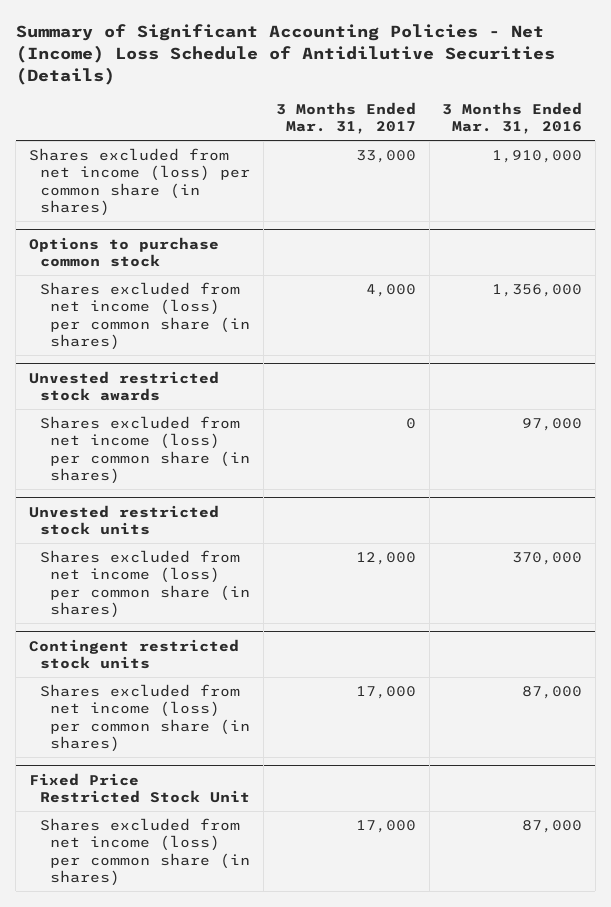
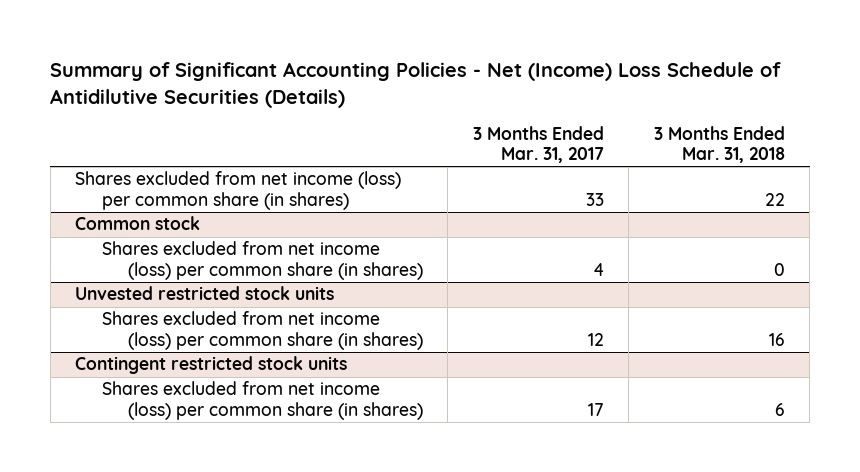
[442,101,583,135] 3 Months Ended Mar. 31, 2016 -> none
none -> [653,125,785,163] 3 Months Ended Mar. 31, 2018
[28,370,219,402] Unvested restricted stock awards -> none
[39,415,251,485] Shares excluded from net income (loss) per common share (in shares) -> none
[356,149,417,163] 33,000 -> [585,192,604,206] 33
[28,236,219,268] Options to purchase common stock -> [75,216,201,231] Common stock
[366,283,417,297] 4,000 -> [592,262,604,276] 4
[356,551,417,565] 12,000 -> [587,332,604,346] 12
[28,772,250,804] Fixed Price Restricted Stock Unit -> none
[39,817,251,887] Shares excluded from net income (loss) per common share (in shares) -> none
[356,685,417,699] 17,000 -> [587,402,604,416] 17

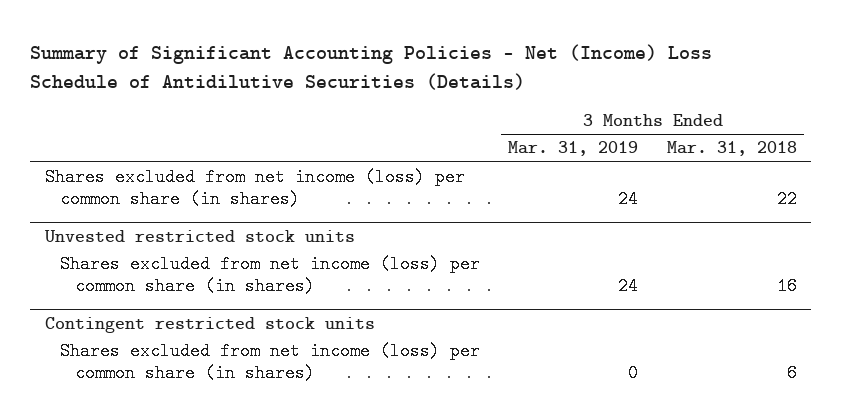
[472,125,604,163] 3 Months Ended Mar. 31, 2017 -> none
none -> [508,141,639,157] Mar. 31, 2019
[75,216,201,231] Common stock -> none
[101,241,423,280] Shares excluded from net income (loss) per common share (in shares) -> none

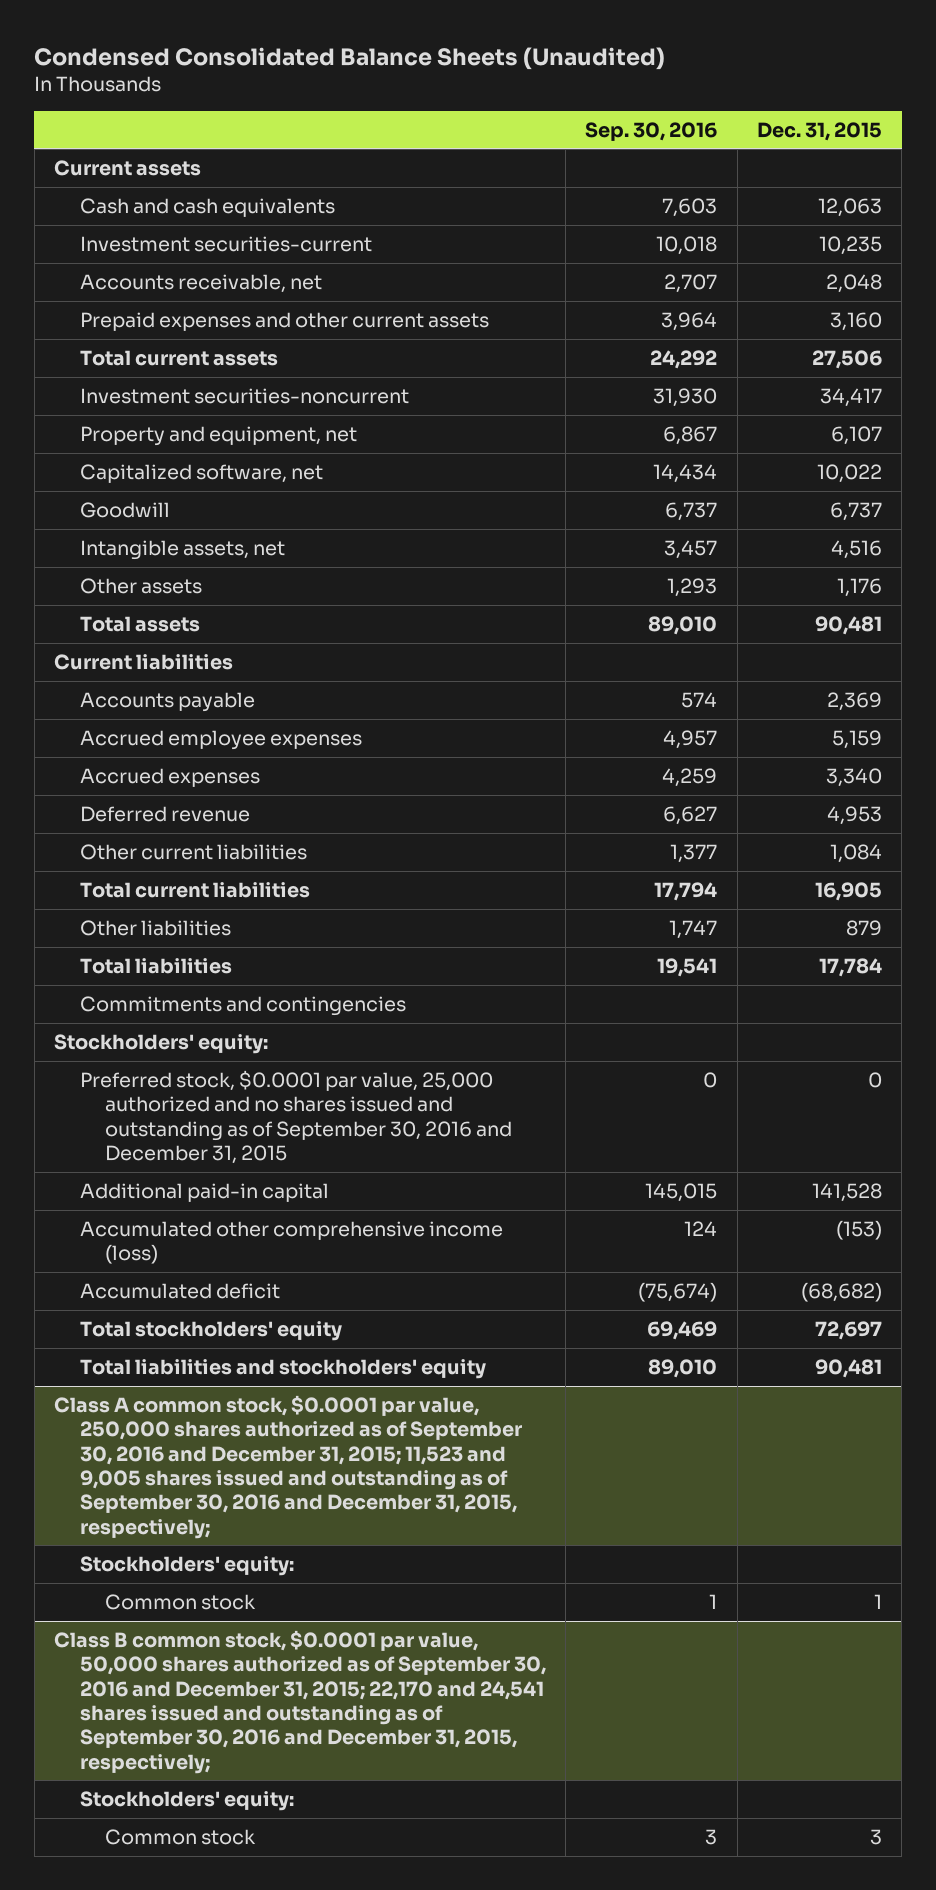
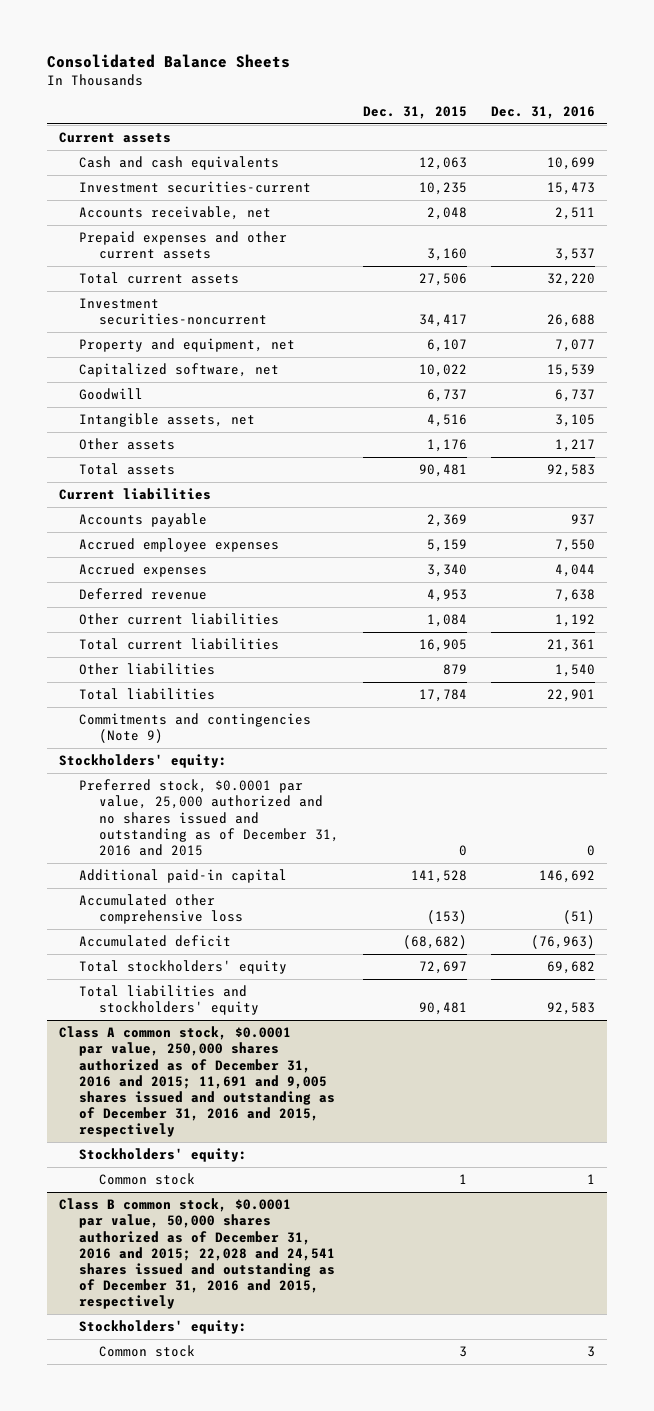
[34,46,666,70] Condensed Consolidated Balance Sheets (Unaudited) -> [46,54,290,69] Consolidated Balance Sheets
[585,121,718,141] Sep. 30, 2016 -> none
none -> [491,105,596,119] Dec. 31, 2016
[79,995,406,1016] Commitments and contingencies -> [78,713,311,744] Commitments and contingencies (Note 9)
[79,1069,513,1165] Preferred stock, $0.0001 par value, 25,000 authorized and no shares issued and outstanding as of September 30, 2016 and December 31, 2015 -> [78,779,339,856] Preferred stock, $0.0001 par value, 25,000 authorized and no shares issued and outstanding as of December 31, 2016 and 2015
[79,1220,503,1265] Accumulated other comprehensive income (loss) -> [78,894,243,925] Accumulated other comprehensive loss
[53,1394,522,1539] Class A common stock, $0.0001 par value, 250,000 shares authorized as of September 30, 2016 and December 31, 2015; 11,523 and 9,005 shares issued and outstanding as of September 30, 2016 and December 31, 2015, respectively; -> [58,1026,335,1138] Class A common stock, $0.0001 par value, 250,000 shares authorized as of December 31, 2016 and 2015; 11,691 and 9,005 shares issued and outstanding as of December 31, 2016 and 2015, respectively
[53,1629,546,1774] Class B common stock, $0.0001 par value, 50,000 shares authorized as of September 30, 2016 and December 31, 2015; 22,170 and 24,541 shares issued and outstanding as of September 30, 2016 and December 31, 2015, respectively; -> [58,1198,335,1310] Class B common stock, $0.0001 par value, 50,000 shares authorized as of December 31, 2016 and 2015; 22,028 and 24,541 shares issued and outstanding as of December 31, 2016 and 2015, respectively

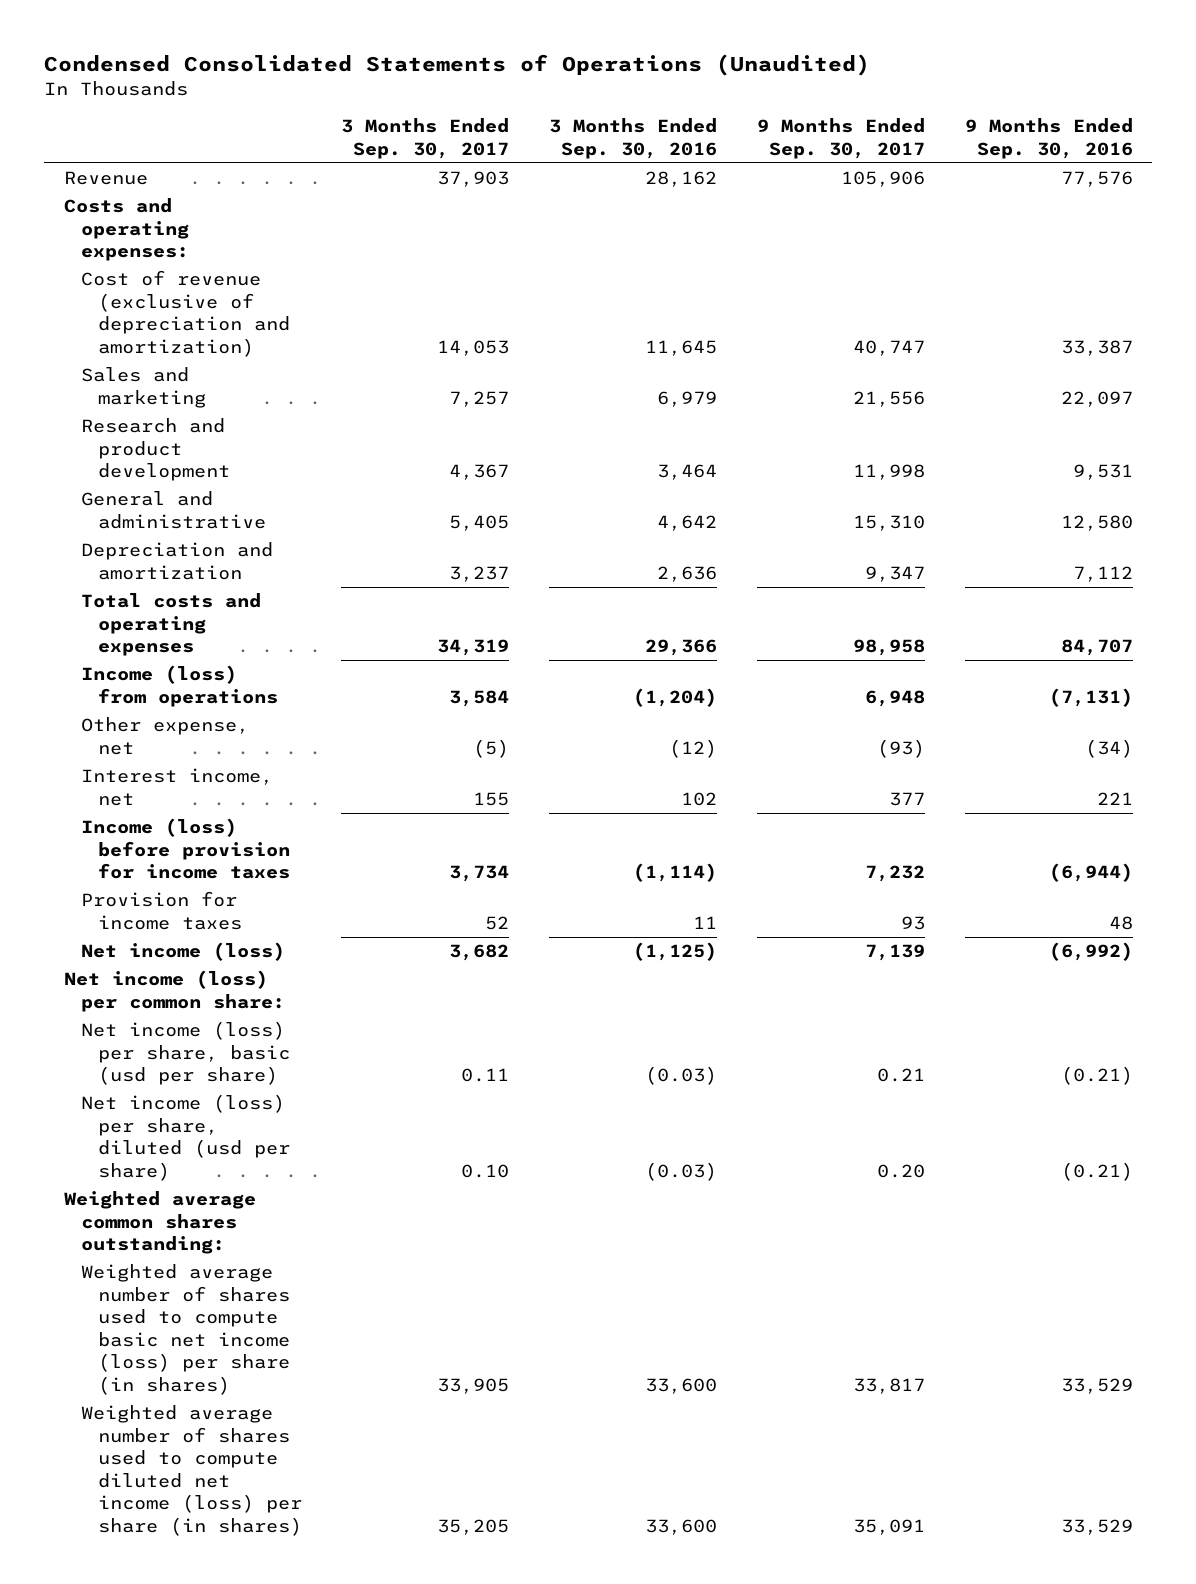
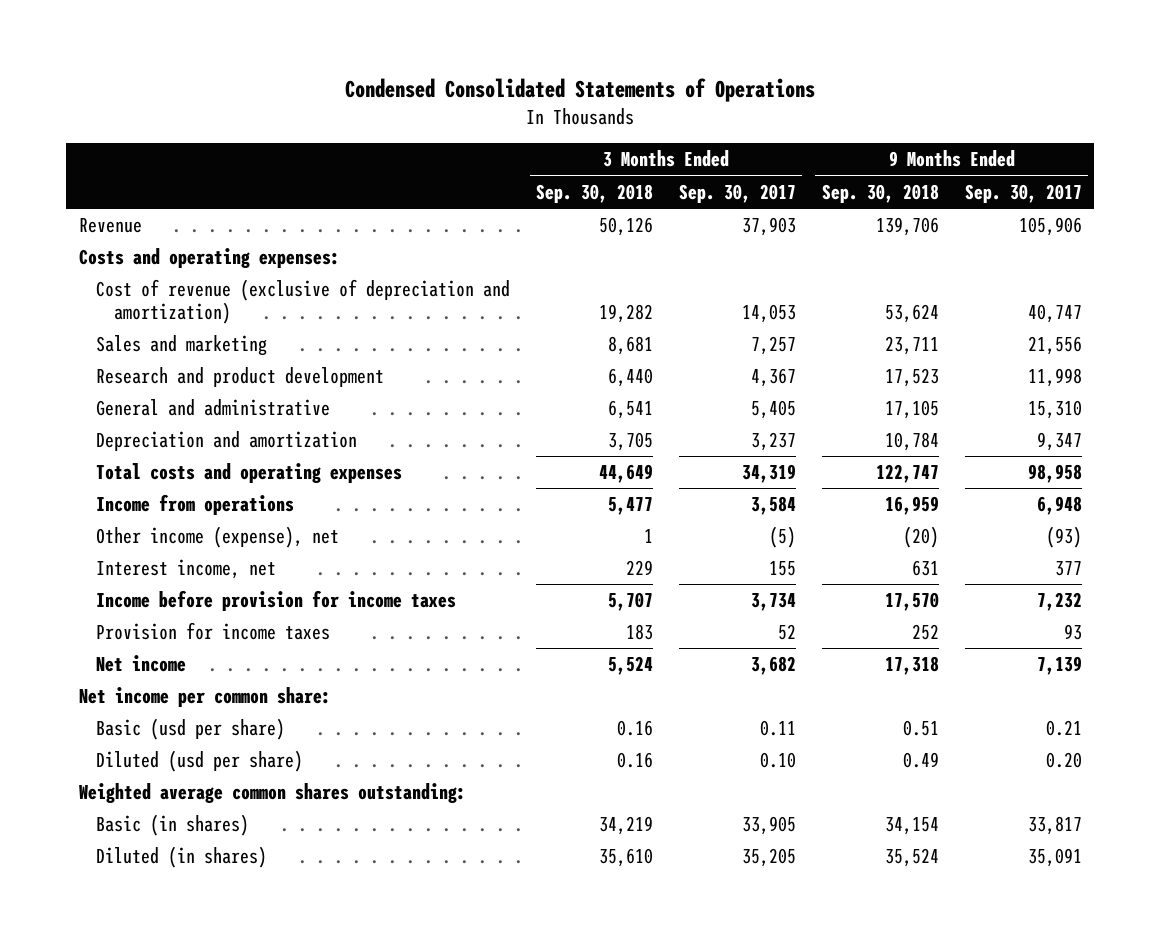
[43,54,870,77] Condensed Consolidated Statements of Operations (Unaudited) -> [345,77,816,102] Condensed Consolidated Statements of Operations
[549,118,718,159] 3 Months Ended Sep. 30, 2016 -> none
[964,118,1133,159] 9 Months Ended Sep. 30, 2016 -> none
none -> [536,183,654,203] Sep. 30, 2018
none -> [821,183,939,203] Sep. 30, 2018
[80,665,278,707] Income (loss) from operations -> [96,494,295,516] Income from operations
[80,717,249,755] Other expense, net -> [96,526,340,549] Other income (expense), net
[80,818,290,880] Income (loss) before provision for income taxes -> [96,590,457,612] Income before provision for income taxes
[80,942,285,962] Net income (loss) -> [96,655,187,673] Net income
[63,970,285,1012] Net income (loss) per common share: -> [78,687,331,708] Net income per common share:
[80,1021,290,1086] Net income (loss) per share, basic (usd per share) -> [96,718,286,741] Basic (usd per share)
[80,1094,290,1181] Net income (loss) per share, diluted (usd per share) -> [96,750,304,773] Diluted (usd per share)
[80,1264,290,1395] Weighted average number of shares used to compute basic net income (loss) per share (in shares) -> [96,814,250,837] Basic (in shares)
[80,1405,302,1536] Weighted average number of shares used to compute diluted net income (loss) per share (in shares) -> [96,846,268,869] Diluted (in shares)

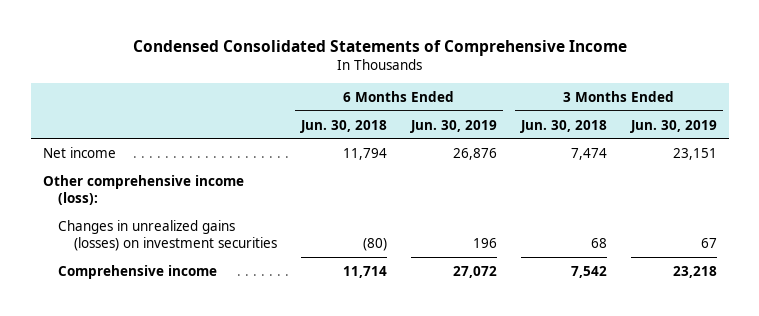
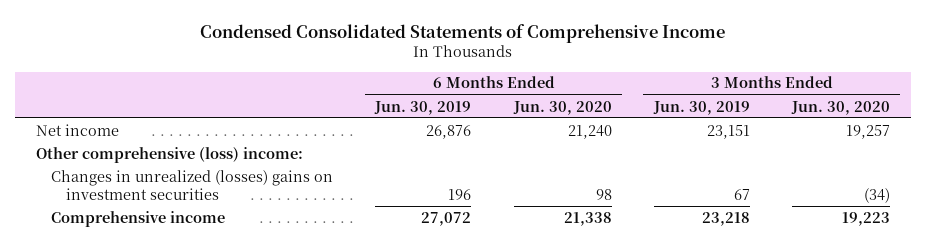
[299,119,387,133] Jun. 30, 2018 -> none
[519,119,607,133] Jun. 30, 2018 -> none
none -> [512,100,612,115] Jun. 30, 2020
none -> [790,100,890,115] Jun. 30, 2020
[42,174,244,205] Other comprehensive income (loss): -> [36,146,304,163] Other comprehensive (loss) income:
[58,219,277,251] Changes in unrealized gains (losses) on investment securities -> [51,169,334,200] Changes in unrealized (losses) gains on investment securities

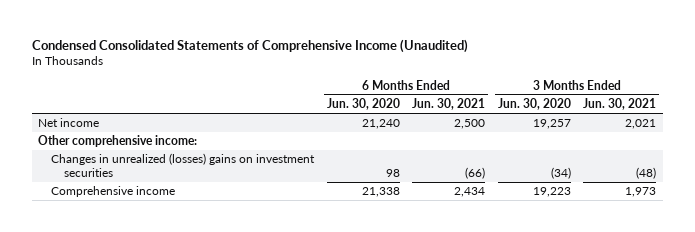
[200,23,726,43] Condensed Consolidated Statements of Comprehensive Income -> [32,38,469,53] Condensed Consolidated Statements of Comprehensive Income (Unaudited)
[374,100,472,115] Jun. 30, 2019 -> none
[652,100,750,115] Jun. 30, 2019 -> none
none -> [412,98,486,111] Jun. 30, 2021
none -> [583,98,657,111] Jun. 30, 2021
[36,146,304,163] Other comprehensive (loss) income: -> [38,135,198,148] Other comprehensive income:

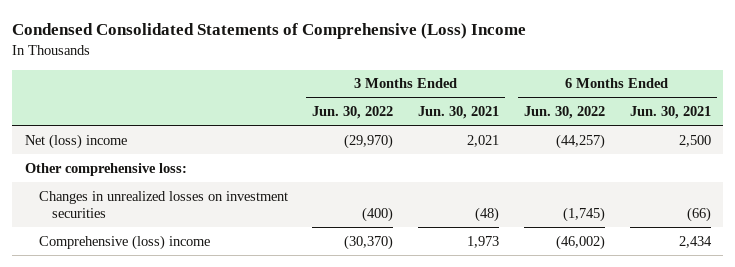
[32,38,469,53] Condensed Consolidated Statements of Comprehensive Income (Unaudited) -> [12,23,527,40] Condensed Consolidated Statements of Comprehensive (Loss) Income
[326,98,400,111] Jun. 30, 2020 -> none
[497,98,571,111] Jun. 30, 2020 -> none
none -> [312,105,394,119] Jun. 30, 2022
none -> [523,105,605,119] Jun. 30, 2022
[38,118,100,128] Net income -> [24,133,127,149] Net (loss) income
[38,135,198,148] Other comprehensive income: -> [24,162,187,176] Other comprehensive loss:
[51,153,316,178] Changes in unrealized (losses) gains on investment securities -> [38,190,288,219] Changes in unrealized losses on investment securities
[51,186,176,198] Comprehensive income -> [38,234,210,250] Comprehensive (loss) income

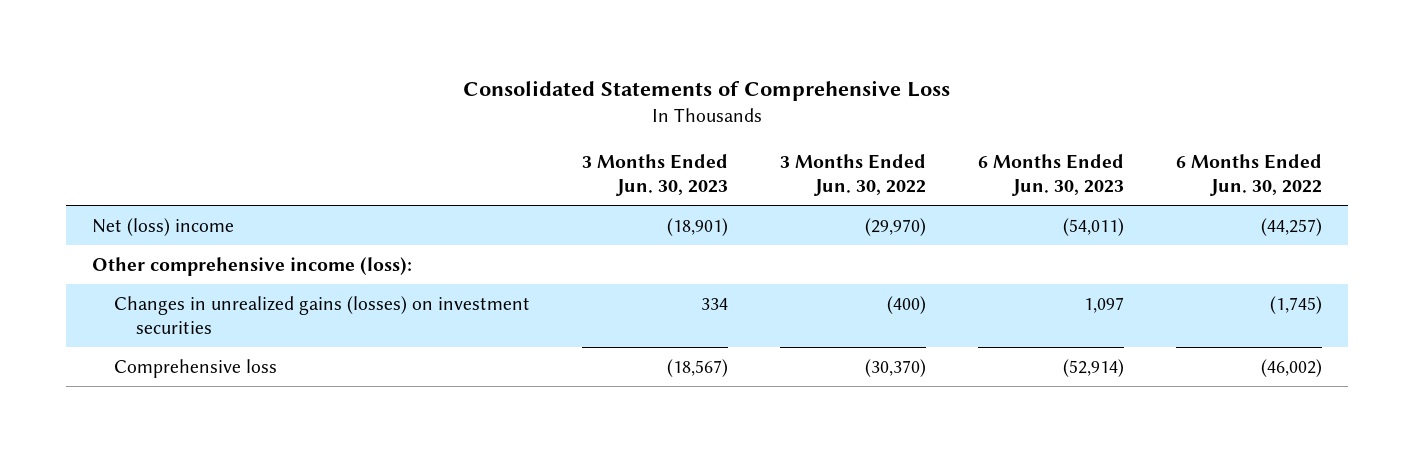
[12,23,527,40] Condensed Consolidated Statements of Comprehensive (Loss) Income -> [463,80,951,102] Consolidated Statements of Comprehensive Loss
[418,105,500,119] Jun. 30, 2021 -> none
[629,105,711,119] Jun. 30, 2021 -> none
none -> [581,153,728,196] 3 Months Ended Jun. 30, 2023
none -> [977,153,1124,196] 6 Months Ended Jun. 30, 2023
[24,162,187,176] Other comprehensive loss: -> [92,257,413,277] Other comprehensive income (loss):
[38,190,288,219] Changes in unrealized losses on investment securities -> [113,296,530,335] Changes in unrealized gains (losses) on investment securities
[38,234,210,250] Comprehensive (loss) income -> [113,359,277,379] Comprehensive loss

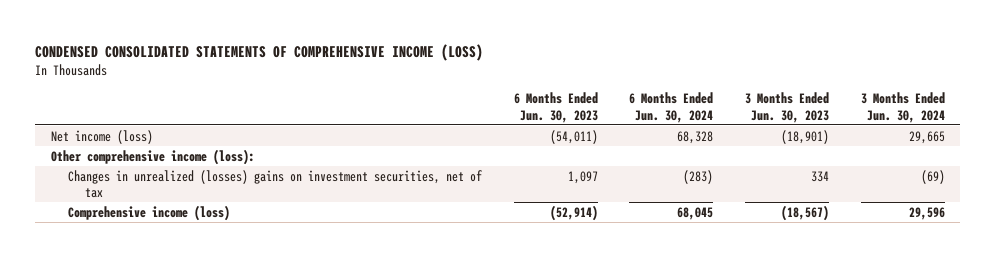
[463,80,951,102] Consolidated Statements of Comprehensive Loss -> [35,43,484,61] CONDENSED CONSOLIDATED STATEMENTS OF COMPREHENSIVE INCOME (LOSS)
[779,153,926,196] 3 Months Ended Jun. 30, 2022 -> none
[1175,153,1322,196] 6 Months Ended Jun. 30, 2022 -> none
none -> [629,92,714,123] 6 Months Ended Jun. 30, 2024
none -> [860,92,945,123] 3 Months Ended Jun. 30, 2024
[92,218,235,237] Net (loss) income -> [51,129,154,144] Net income (loss)
[113,296,530,335] Changes in unrealized gains (losses) on investment securities -> [68,169,483,198] Changes in unrealized (losses) gains on investment securities, net of tax
[113,359,277,379] Comprehensive loss -> [68,204,231,221] Comprehensive income (loss)

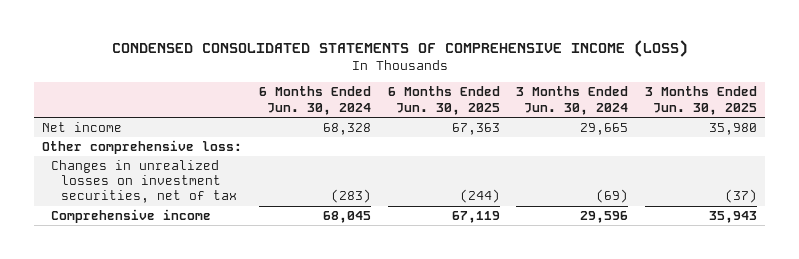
[513,92,598,123] 6 Months Ended Jun. 30, 2023 -> none
[744,92,829,123] 3 Months Ended Jun. 30, 2023 -> none
none -> [387,86,500,115] 6 Months Ended Jun. 30, 2025
none -> [644,86,757,115] 3 Months Ended Jun. 30, 2025
[51,129,154,144] Net income (loss) -> [42,122,123,133] Net income
[51,148,256,165] Other comprehensive income (loss): -> [42,140,243,155] Other comprehensive loss:
[68,169,483,198] Changes in unrealized (losses) gains on investment securities, net of tax -> [51,160,237,204] Changes in unrealized losses on investment securities, net of tax
[68,204,231,221] Comprehensive income (loss) -> [51,209,212,224] Comprehensive income

